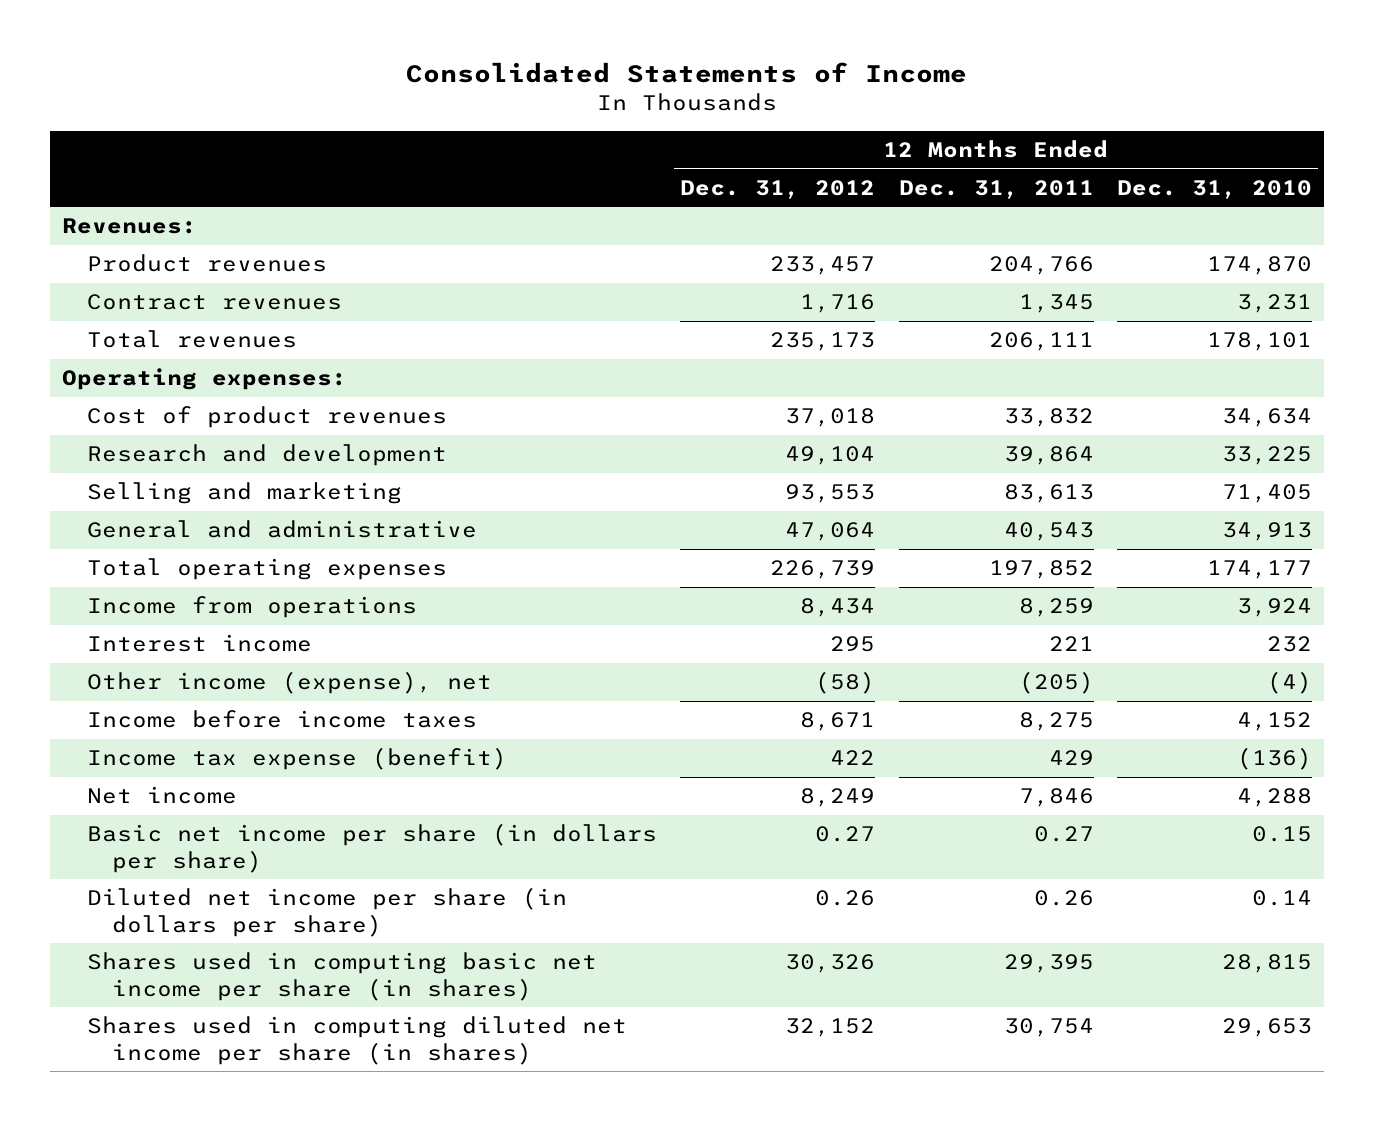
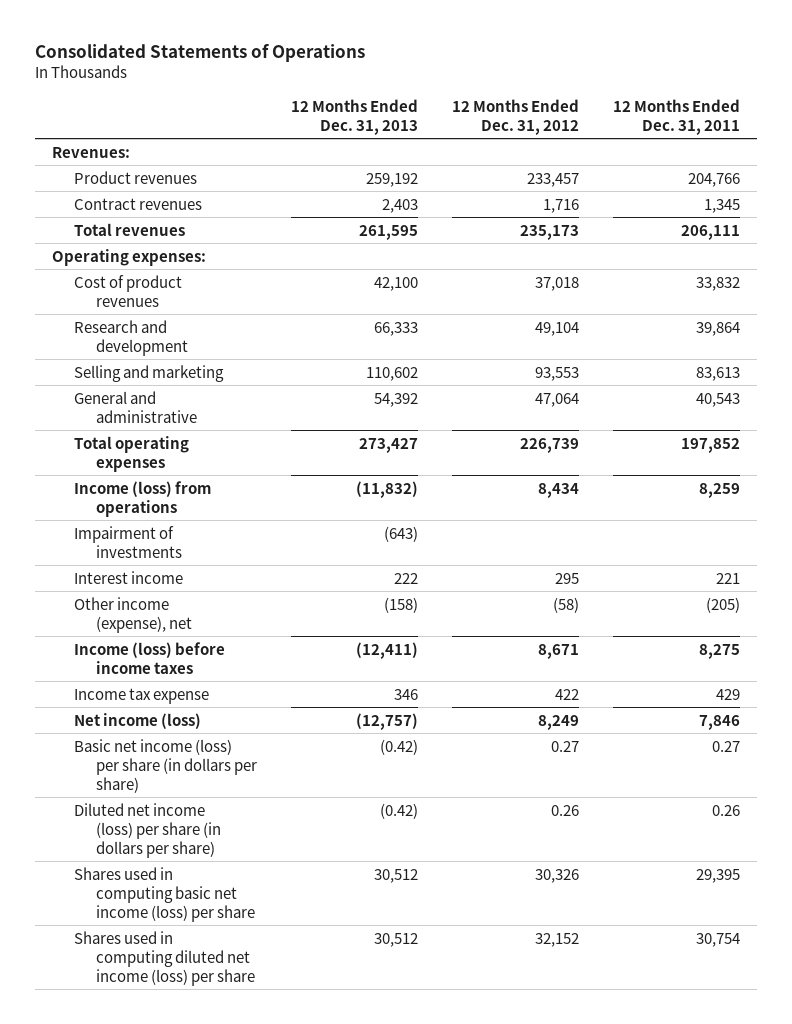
[405,62,967,84] Consolidated Statements of Income -> [34,43,365,62] Consolidated Statements of Operations
[1117,179,1313,199] Dec. 31, 2010 -> none
none -> [290,98,418,135] 12 Months Ended Dec. 31, 2013
[86,596,417,619] Income from operations -> [73,480,211,517] Income (loss) from operations
none -> [73,525,182,558] Impairment of investments
[86,710,477,729] Income before income taxes -> [73,641,225,674] Income (loss) before income taxes
[86,747,507,771] Income tax expense (benefit) -> [73,687,209,704] Income tax expense
[86,786,237,805] Net income -> [73,712,201,729] Net income (loss)
[86,823,657,873] Basic net income per share (in dollars per share) -> [73,738,257,793] Basic net income (loss) per share (in dollars per share)
[86,887,567,937] Diluted net income per share (in dollars per share) -> [73,802,221,858] Diluted net income (loss) per share (in dollars per share)
[86,952,597,1001] Shares used in computing basic net income per share (in shares) -> [73,866,255,922] Shares used in computing basic net income (loss) per share
[86,1016,627,1065] Shares used in computing diluted net income per share (in shares) -> [73,930,255,986] Shares used in computing diluted net income (loss) per share

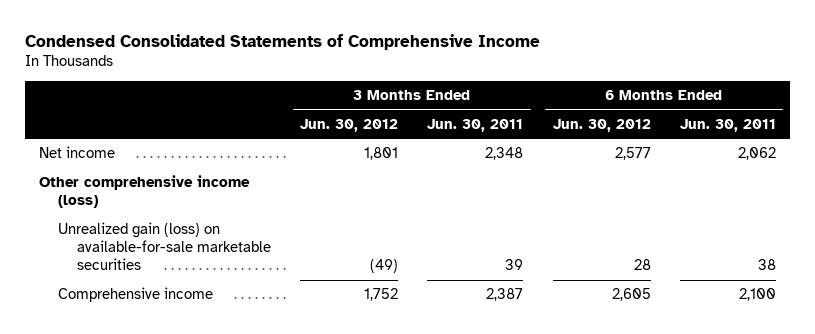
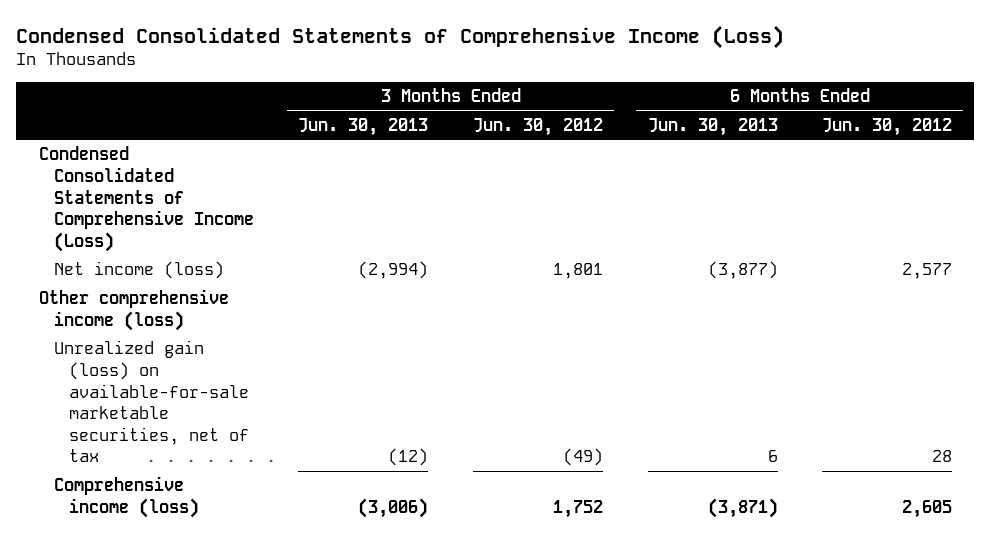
[24,34,540,51] Condensed Consolidated Statements of Comprehensive Income -> [16,24,785,49] Condensed Consolidated Statements of Comprehensive Income (Loss)
[427,118,524,132] Jun. 30, 2011 -> none
[679,118,776,132] Jun. 30, 2011 -> none
none -> [298,118,429,137] Jun. 30, 2013
none -> [647,118,778,137] Jun. 30, 2013
none -> [38,146,254,252] Condensed Consolidated Statements of Comprehensive Income (Loss)
[39,146,116,159] Net income -> [53,261,224,280] Net income (loss)
[58,222,271,271] Unrealized gain (loss) on available-for-sale marketable securities -> [53,340,250,463] Unrealized gain (loss) on available-for-sale marketable securities, net of tax
[58,287,214,303] Comprehensive income -> [53,476,200,518] Comprehensive income (loss)

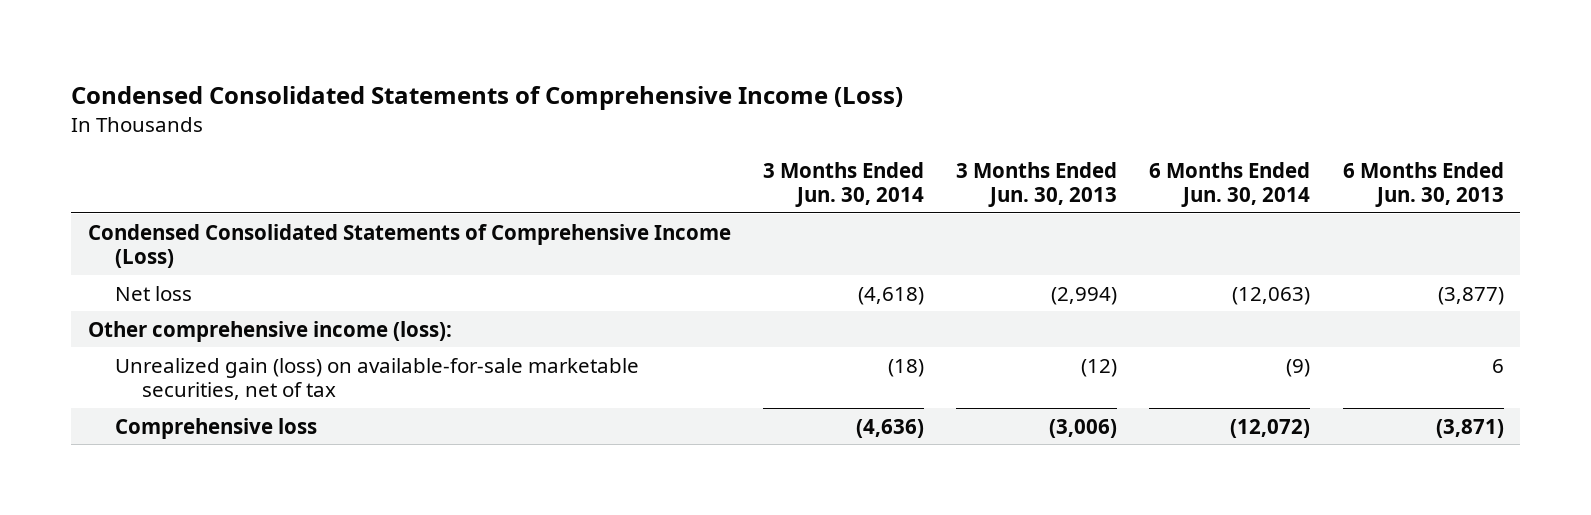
[473,118,604,137] Jun. 30, 2012 -> none
[822,118,953,137] Jun. 30, 2012 -> none
none -> [762,161,924,208] 3 Months Ended Jun. 30, 2014
none -> [1149,161,1311,208] 6 Months Ended Jun. 30, 2014
[53,261,224,280] Net income (loss) -> [115,285,193,301] Net loss
[38,289,229,331] Other comprehensive income (loss) -> [87,320,452,342] Other comprehensive income (loss):
[53,476,200,518] Comprehensive income (loss) -> [115,417,318,439] Comprehensive loss

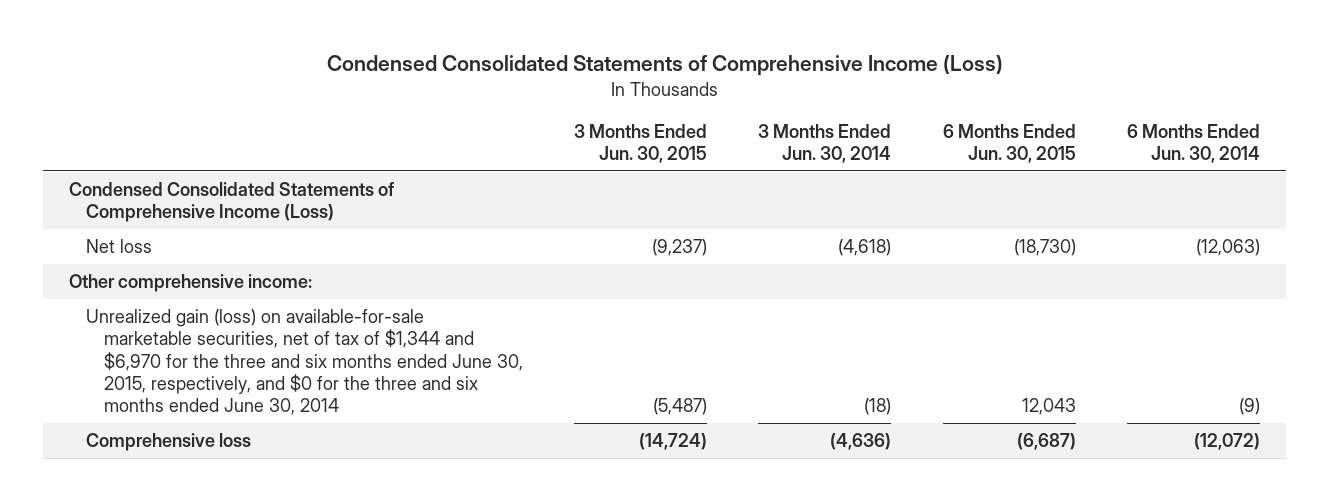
[956,161,1118,208] 3 Months Ended Jun. 30, 2013 -> none
[1342,161,1504,208] 6 Months Ended Jun. 30, 2013 -> none
none -> [573,123,707,163] 3 Months Ended Jun. 30, 2015
none -> [942,123,1076,163] 6 Months Ended Jun. 30, 2015
[87,320,452,342] Other comprehensive income (loss): -> [68,273,312,292] Other comprehensive income:
[115,357,640,401] Unrealized gain (loss) on available-for-sale marketable securities, net of tax -> [86,308,523,416] Unrealized gain (loss) on available-for-sale marketable securities, net of tax of $1,344 and $6,970 for the three and six months ended June 30, 2015, respectively, and $0 for the three and six months ended June 30, 2014

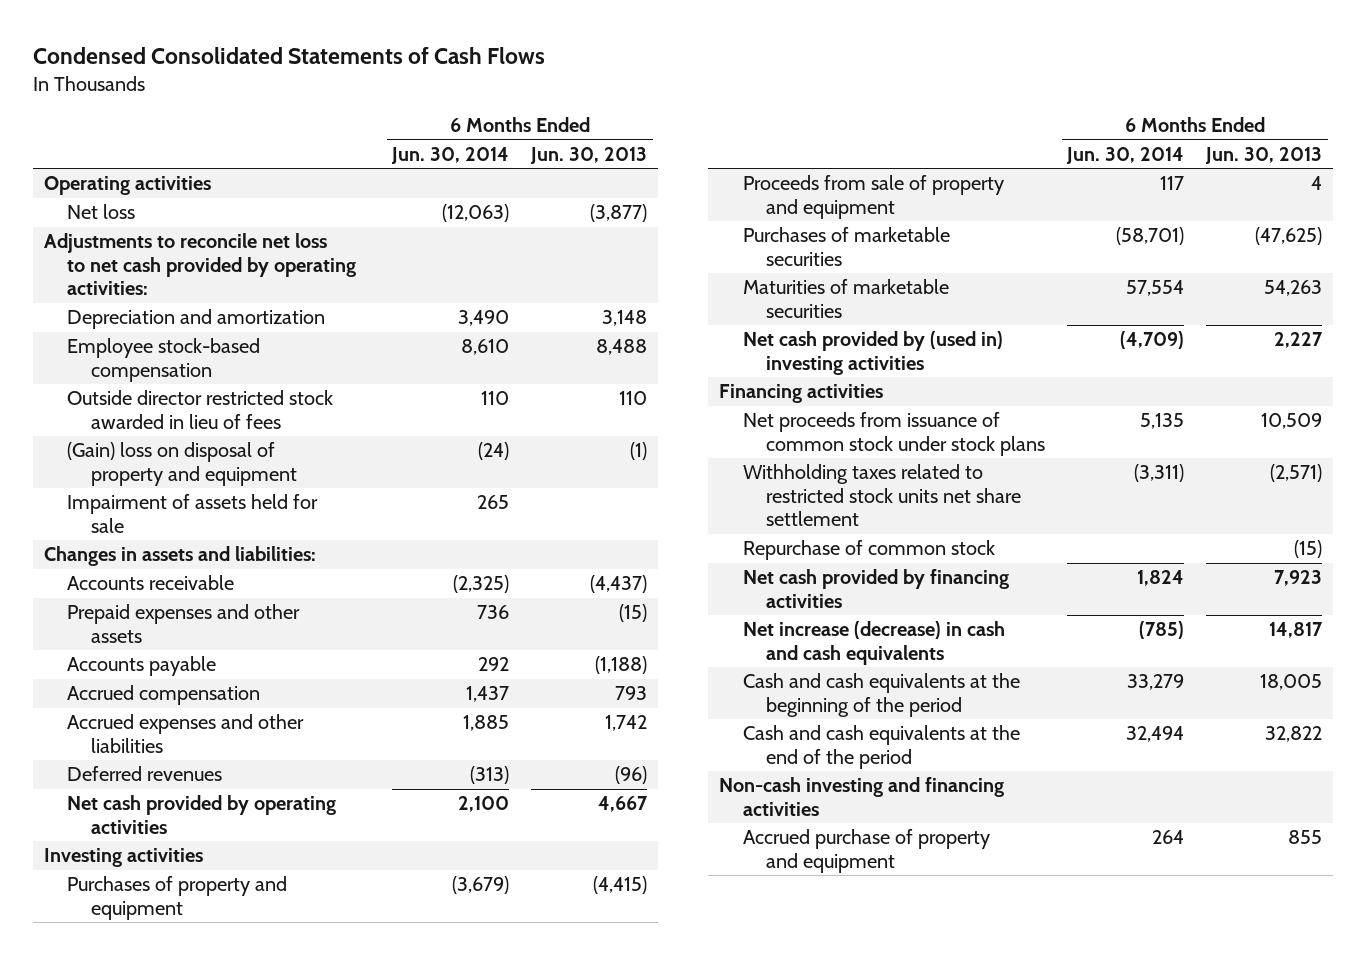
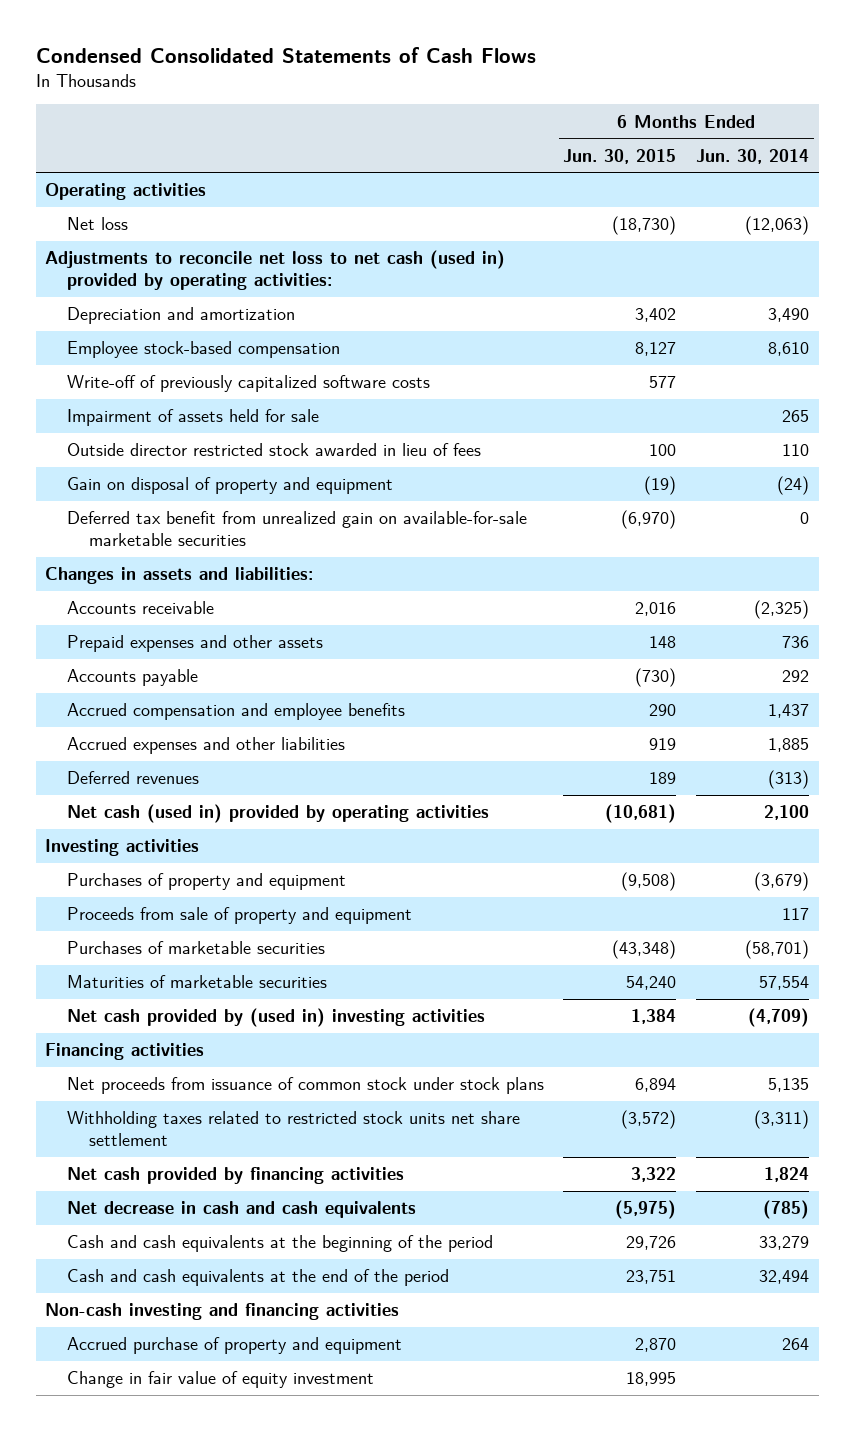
[530,146,648,164] Jun. 30, 2013 -> none
none -> [563,148,677,164] Jun. 30, 2015
[43,233,357,296] Adjustments to reconcile net loss to net cash provided by operating activities: -> [45,250,506,291] Adjustments to reconcile net loss to net cash (used in) provided by operating activities:
[67,442,298,486] (Gain) loss on disposal of property and equipment -> none
none -> [67,375,431,393] Write-off of previously capitalized software costs
[67,390,334,429] Outside director restricted stock awarded in lieu of fees -> [67,443,482,457] Outside director restricted stock awarded in lieu of fees
none -> [67,477,394,495] Gain on disposal of property and equipment
none -> [67,511,528,547] Deferred tax benefit from unrealized gain on available-for-sale marketable securities
[67,685,261,706] Accrued compensation -> [67,703,406,721] Accrued compensation and employee benefits
[67,795,337,834] Net cash provided by operating activities -> [67,804,490,824] Net cash (used in) provided by operating activities
[742,540,995,561] Repurchase of common stock -> none
[742,621,1005,665] Net increase (decrease) in cash and cash equivalents -> [67,1201,417,1219] Net decrease in cash and cash equivalents
none -> [67,1371,375,1389] Change in fair value of equity investment

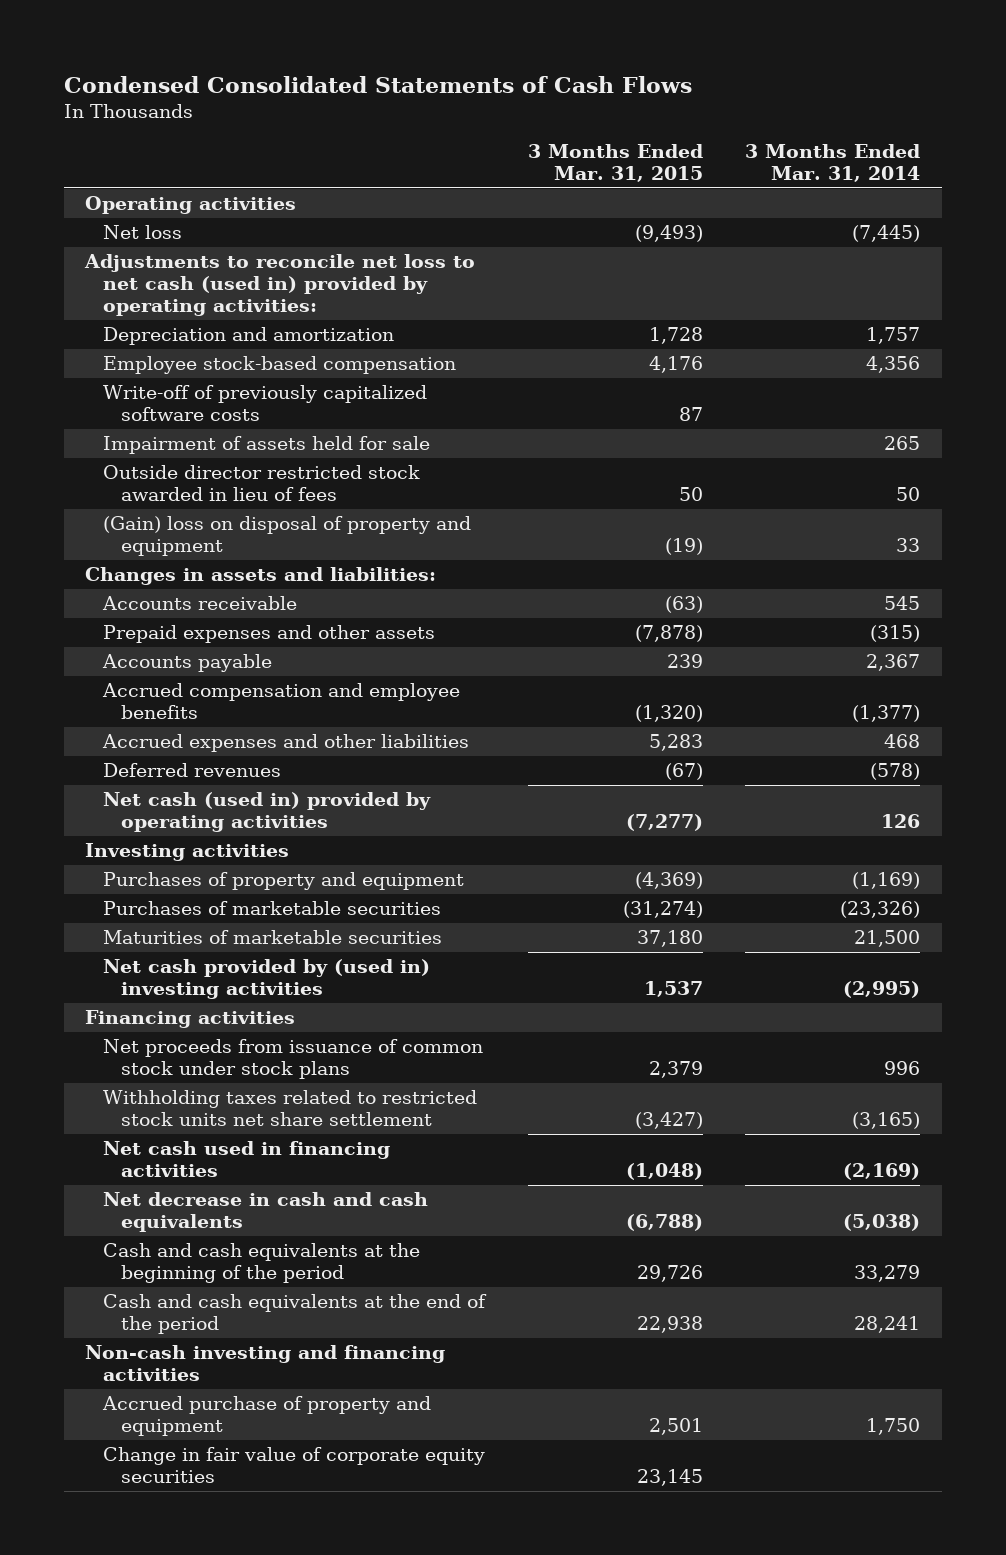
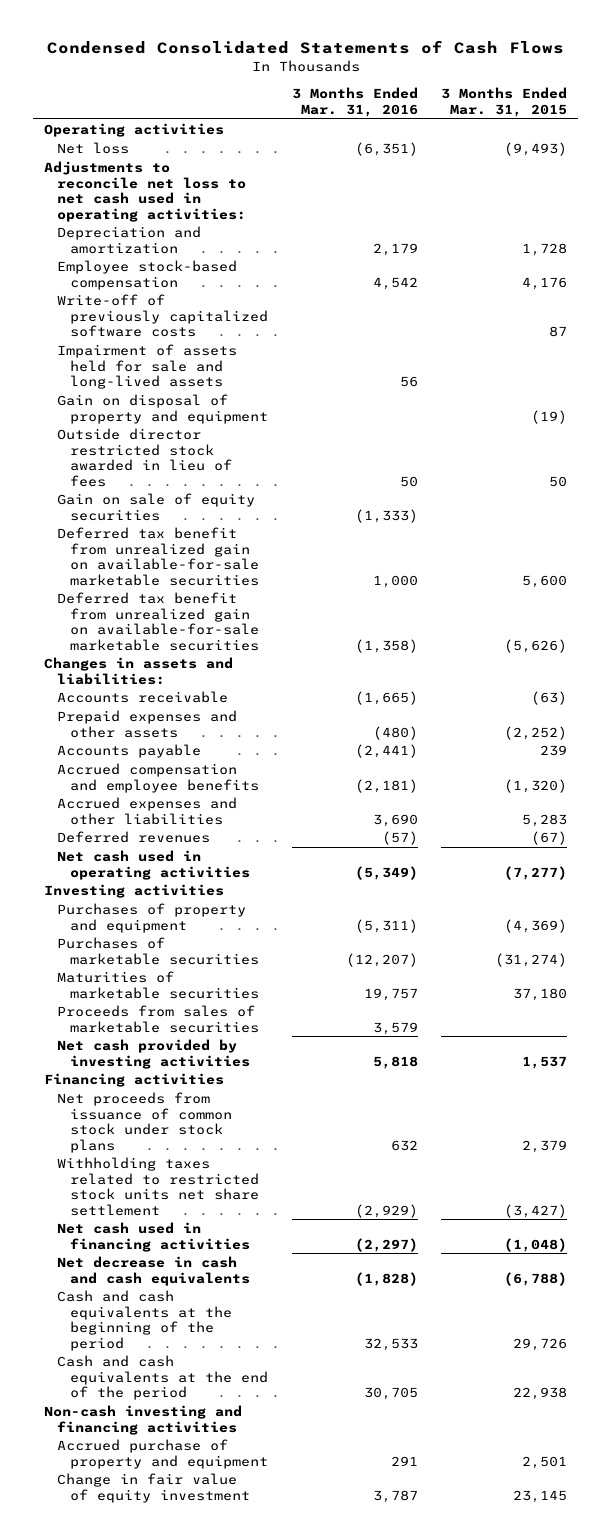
[745,143,921,182] 3 Months Ended Mar. 31, 2014 -> none
none -> [291,87,418,117] 3 Months Ended Mar. 31, 2016
[84,254,476,317] Adjustments to reconcile net loss to net cash (used in) provided by operating activities: -> [44,161,247,222] Adjustments to reconcile net loss to net cash used in operating activities:
[103,436,431,455] Impairment of assets held for sale -> [57,344,238,390] Impairment of assets held for sale and long-lived assets
none -> [57,394,269,424] Gain on disposal of property and equipment
[103,516,472,557] (Gain) loss on disposal of property and equipment -> none
none -> [57,493,256,521] Gain on sale of equity securities
none -> [57,527,260,586] Deferred tax benefit from unrealized gain on available-for-sale marketable securities
none -> [57,592,260,651] Deferred tax benefit from unrealized gain on available-for-sale marketable securities
[634,625,703,643] (7,878) -> [503,725,567,740] (2,252)
[103,792,432,833] Net cash (used in) provided by operating activities -> [57,850,251,880] Net cash used in operating activities
none -> [57,1005,260,1033] Proceeds from sales of marketable securities
[103,959,431,1000] Net cash provided by (used in) investing activities -> [57,1039,251,1069] Net cash provided by investing activities
[103,1447,486,1484] Change in fair value of corporate equity securities -> [57,1473,251,1503] Change in fair value of equity investment

